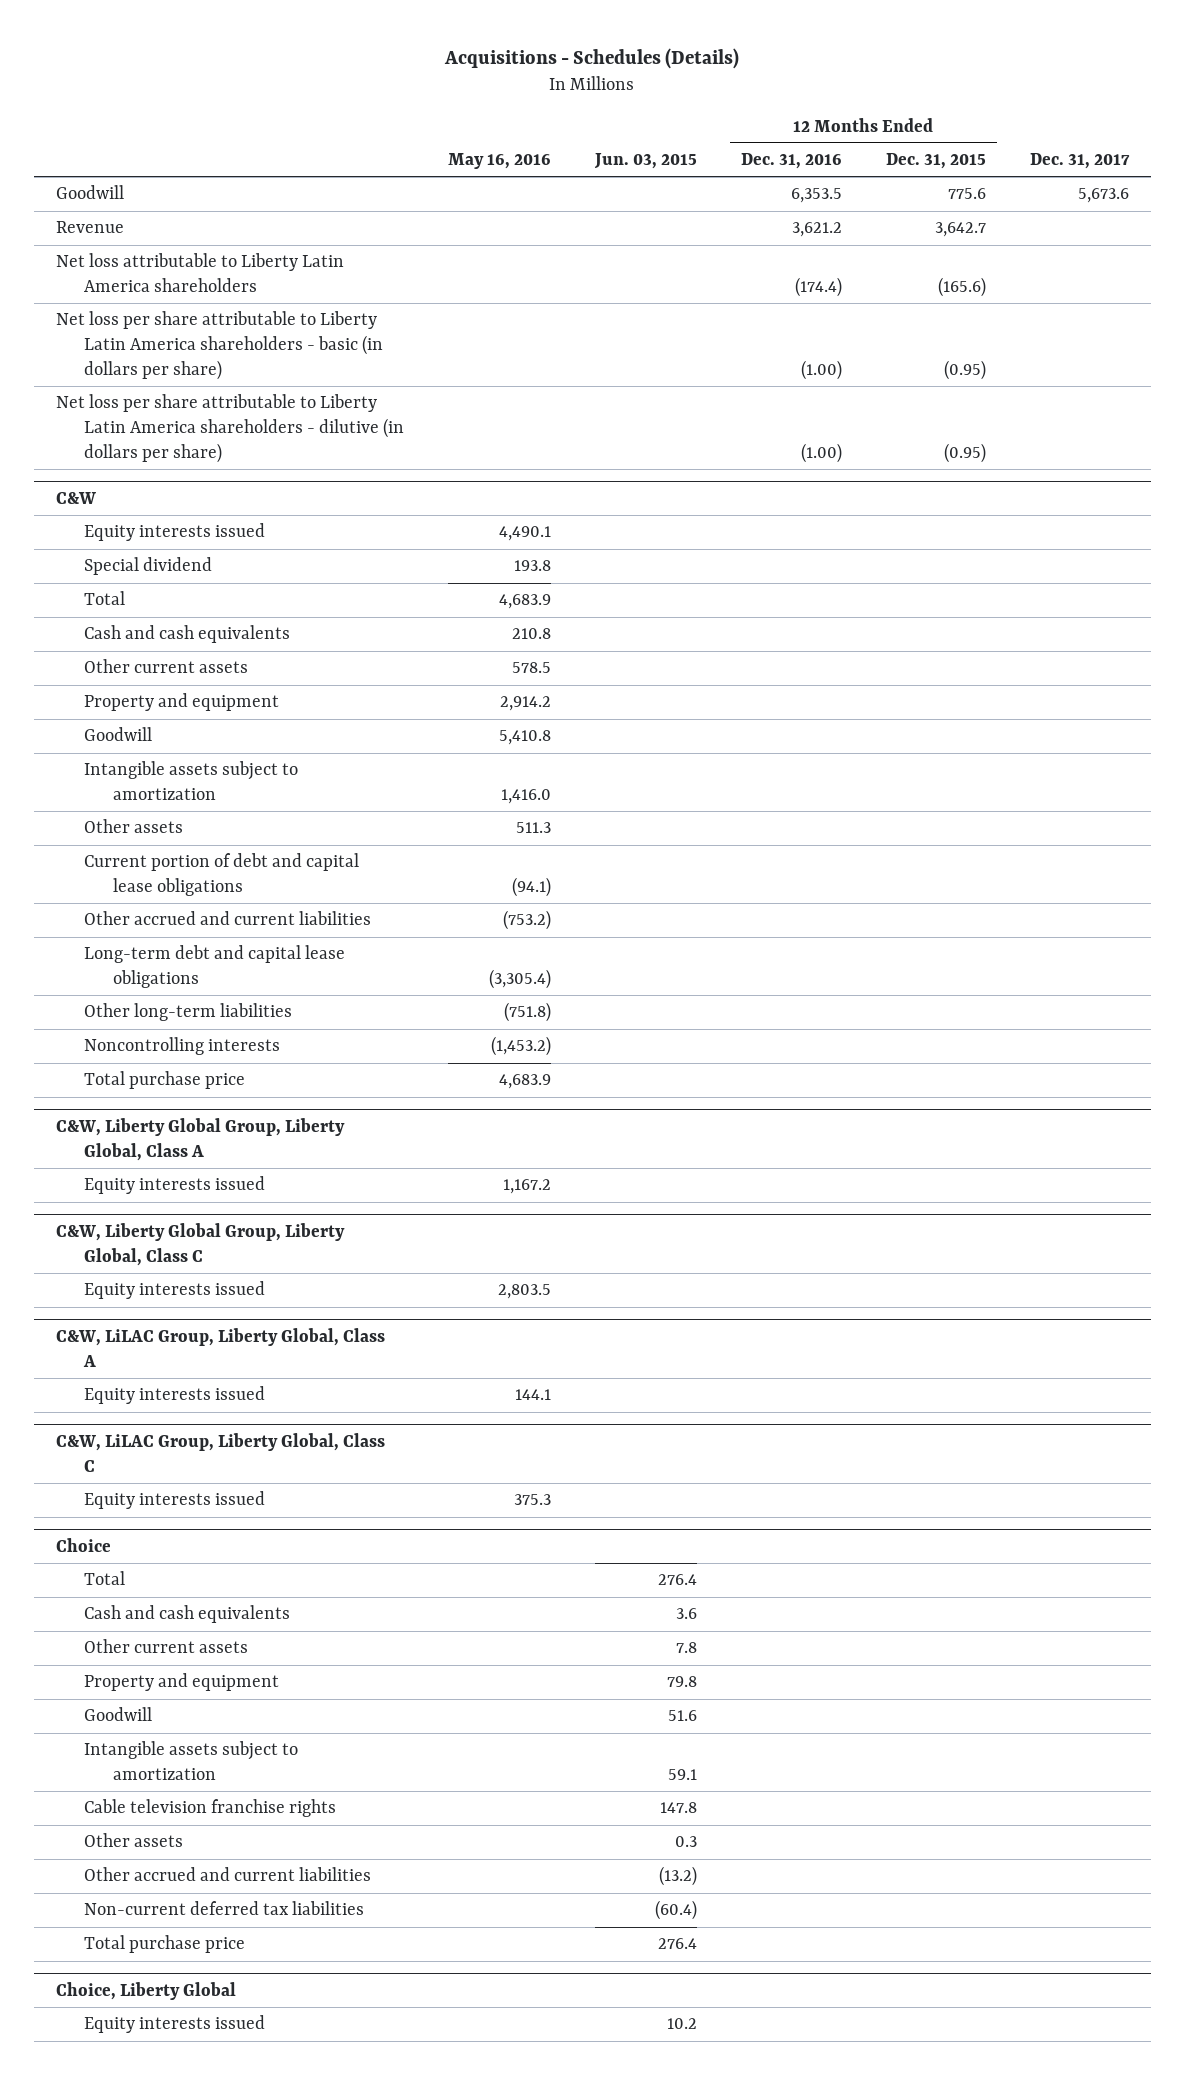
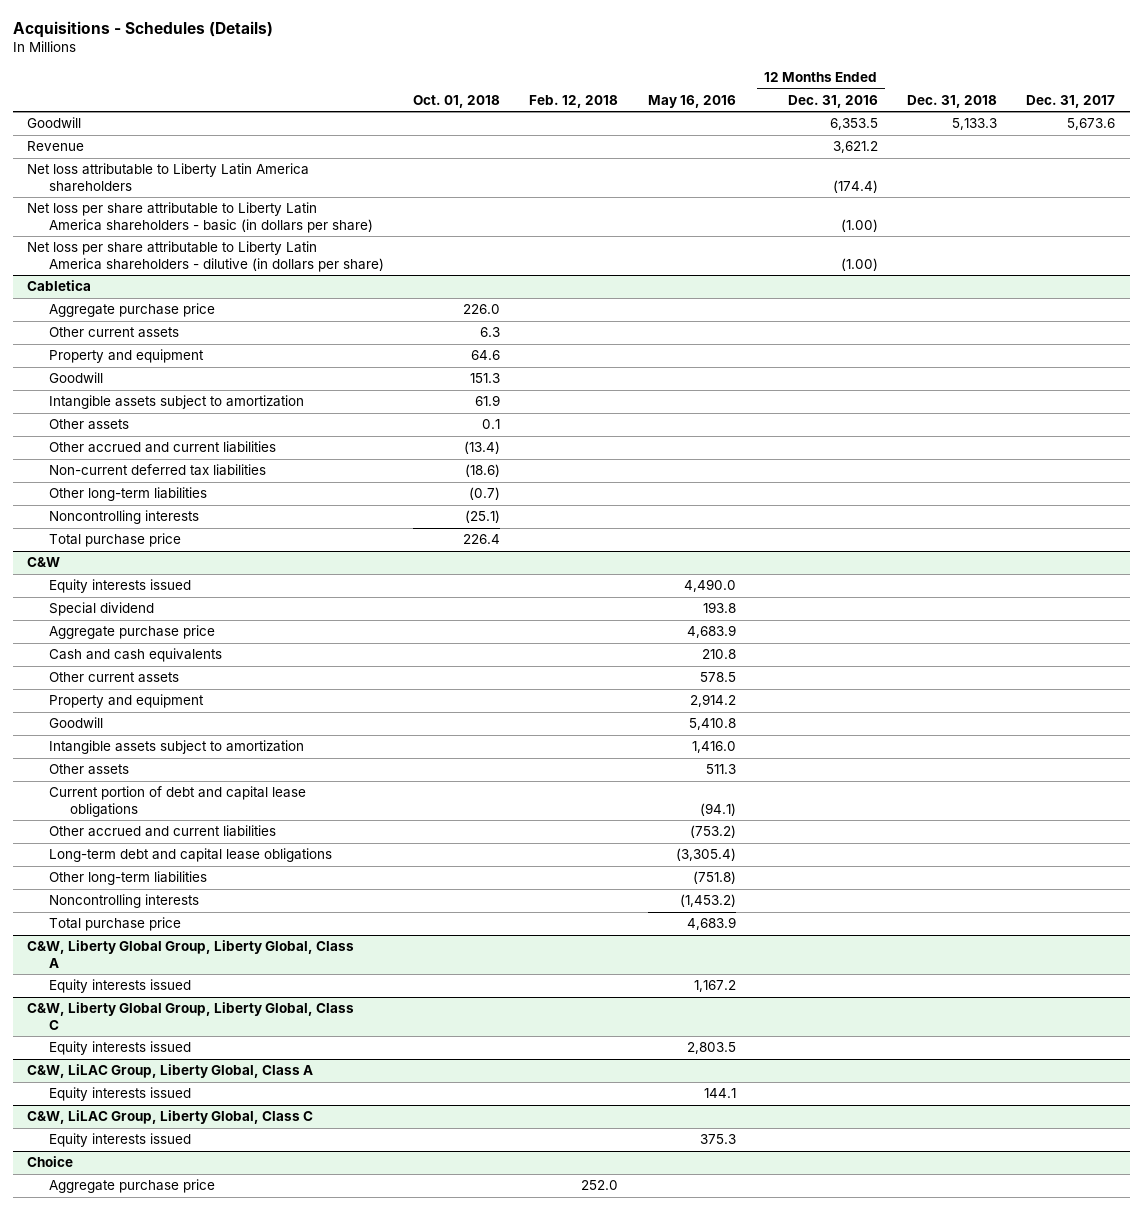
[594,153,698,170] Jun. 03, 2015 -> none
[885,153,986,170] Dec. 31, 2015 -> none
none -> [412,94,500,108] Oct. 01, 2018
none -> [529,94,619,108] Feb. 12, 2018
none -> [907,94,998,108] Dec. 31, 2018
none -> [27,280,92,292] Cabletica
none -> [48,303,215,318] Aggregate purchase price
none -> [48,327,179,339] Other current assets
none -> [48,349,204,364] Property and equipment
none -> [48,372,103,384] Goodwill
none -> [48,395,304,410] Intangible assets subject to amortization
none -> [48,419,129,431] Other assets
none -> [48,441,276,454] Other accrued and current liabilities
none -> [48,464,266,477] Non-current deferred tax liabilities
none -> [48,487,207,502] Other long-term liabilities
none -> [48,510,199,525] Noncontrolling interests
none -> [48,533,181,548] Total purchase price
[499,526,552,542] 4,490.1 -> [683,579,736,593] 4,490.0
[84,591,126,606] Total -> [48,625,215,640] Aggregate purchase price
[84,1605,291,1624] Cash and cash equivalents -> none
[84,1639,249,1654] Other current assets -> none
[84,1673,280,1692] Property and equipment -> none
[84,1707,153,1722] Goodwill -> none
[84,1741,299,1781] Intangible assets subject to amortization -> none
[84,1799,337,1818] Cable television franchise rights -> none
[84,1833,184,1848] Other assets -> none
[84,1867,372,1882] Other accrued and current liabilities -> none
[84,1901,365,1916] Non-current deferred tax liabilities -> none
[84,1935,246,1954] Total purchase price -> none
[55,1981,236,2000] Choice, Liberty Global -> none
[84,2015,266,2034] Equity interests issued -> none
[84,1571,126,1586] Total -> [48,1179,215,1194] Aggregate purchase price

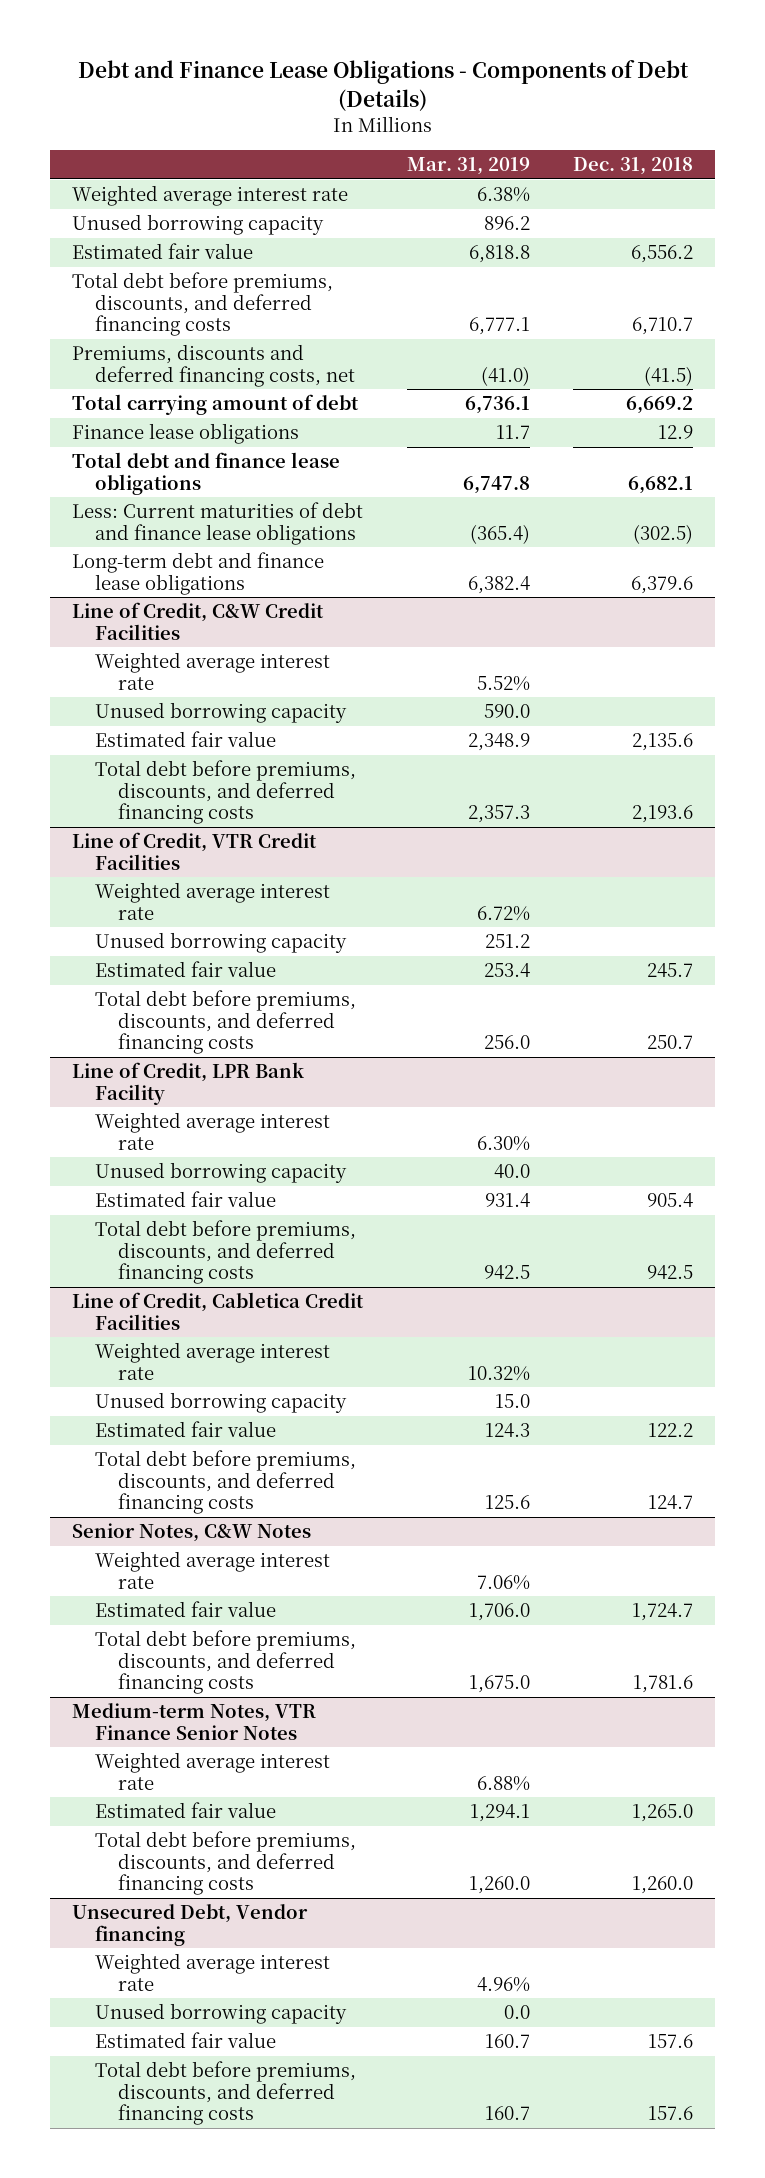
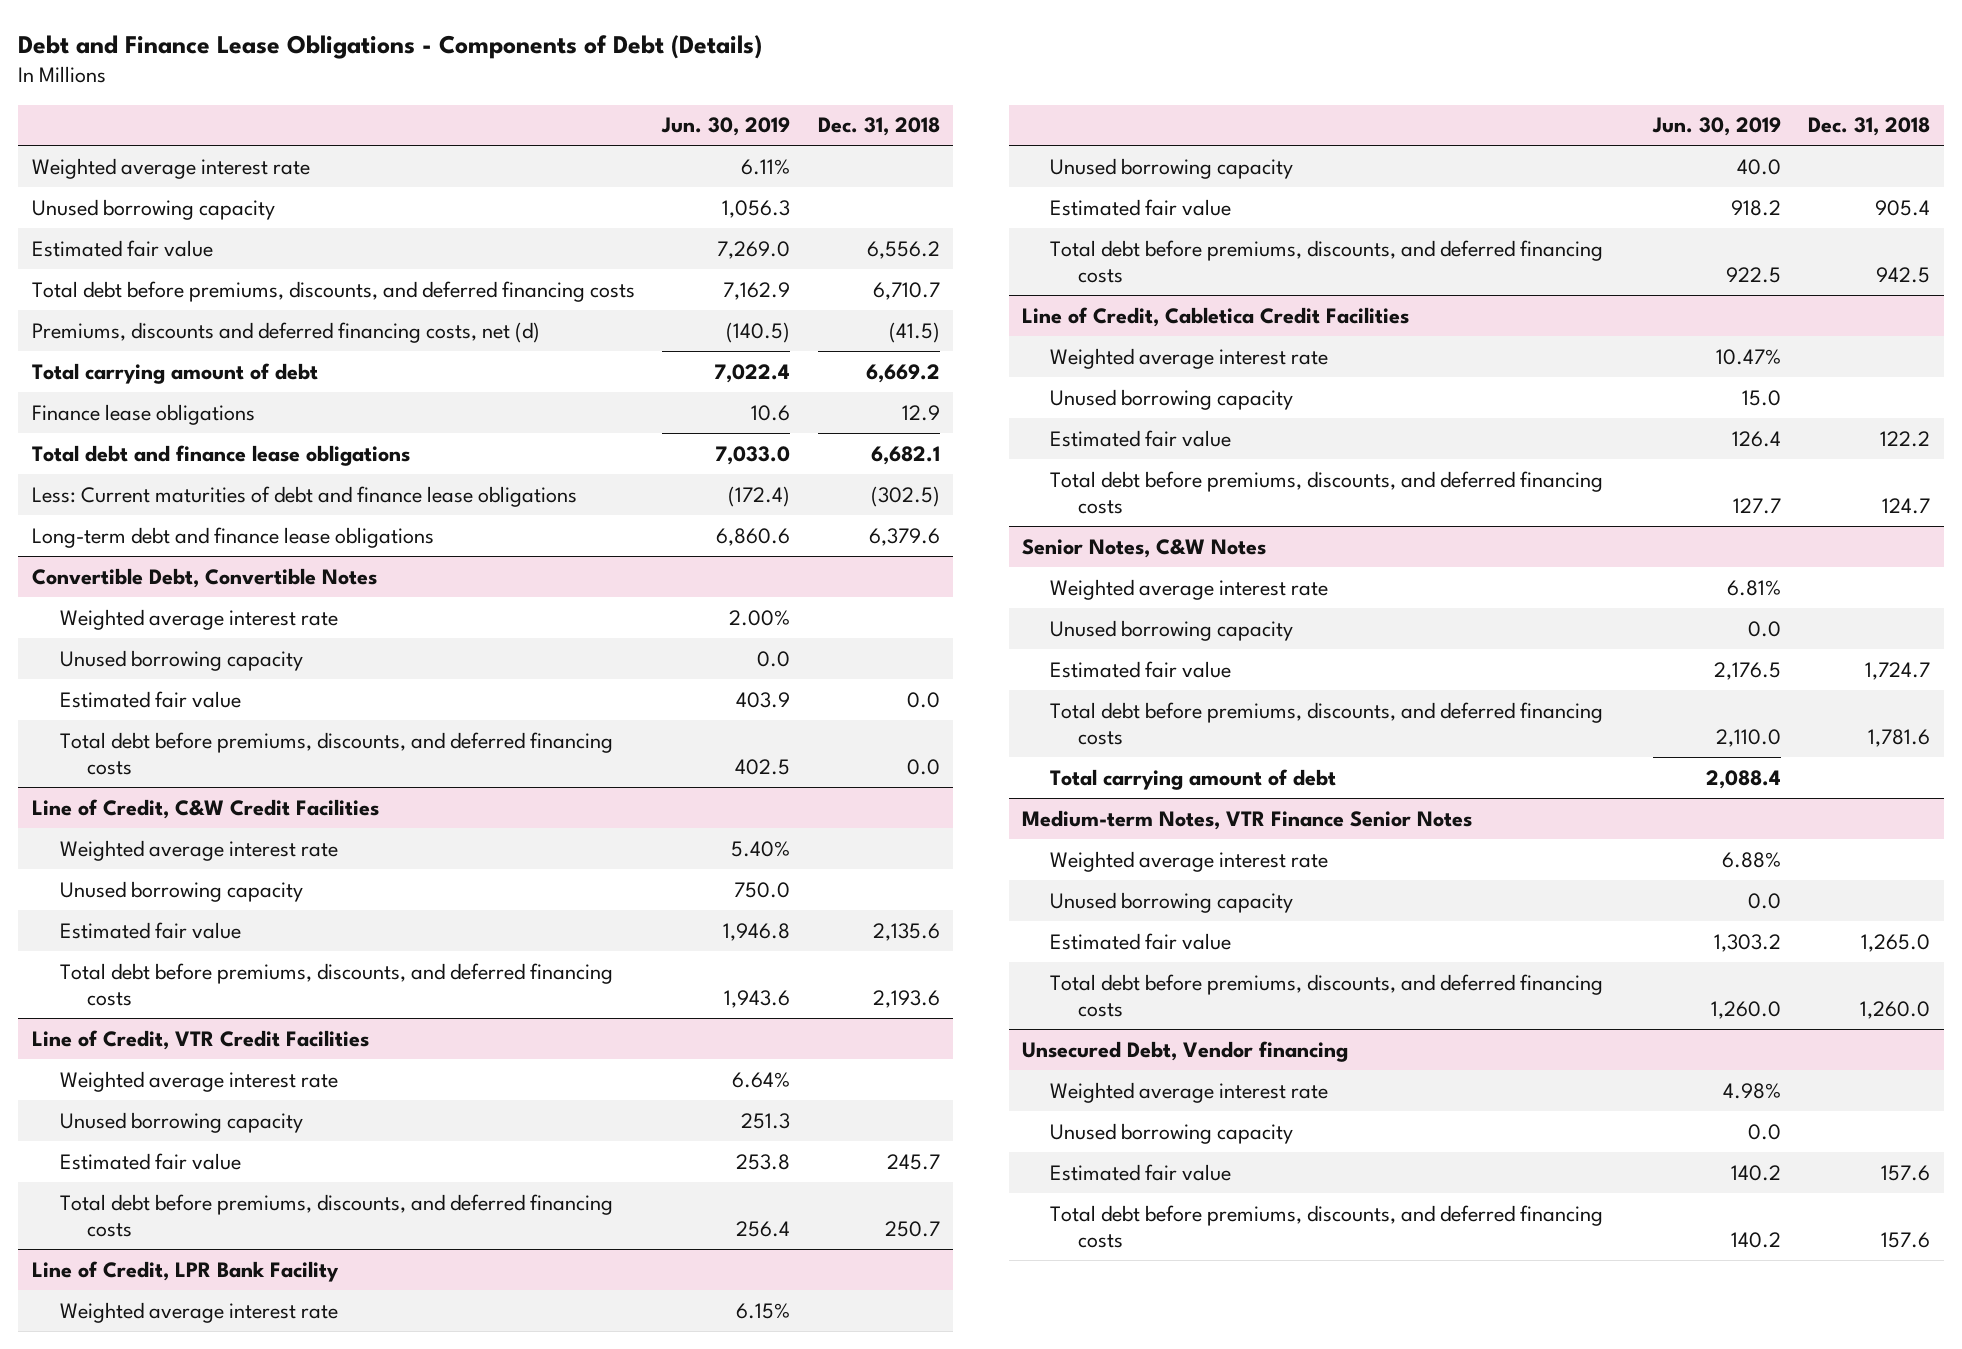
[406,157,530,176] Mar. 31, 2019 -> none
none -> [661,117,791,137] Jun. 30, 2019
[71,344,356,387] Premiums, discounts and deferred financing costs, net -> [31,321,540,343] Premiums, discounts and deferred financing costs, net (d)
none -> [31,567,377,588] Convertible Debt, Convertible Notes
none -> [59,608,338,630] Weighted average interest rate
none -> [59,649,303,671] Unused borrowing capacity
none -> [59,690,241,708] Estimated fair value
none -> [59,731,613,776] Total debt before premiums, discounts, and deferred financing costs
none -> [1050,619,1294,641] Unused borrowing capacity
none -> [1050,768,1337,790] Total carrying amount of debt
none -> [1050,891,1294,913] Unused borrowing capacity

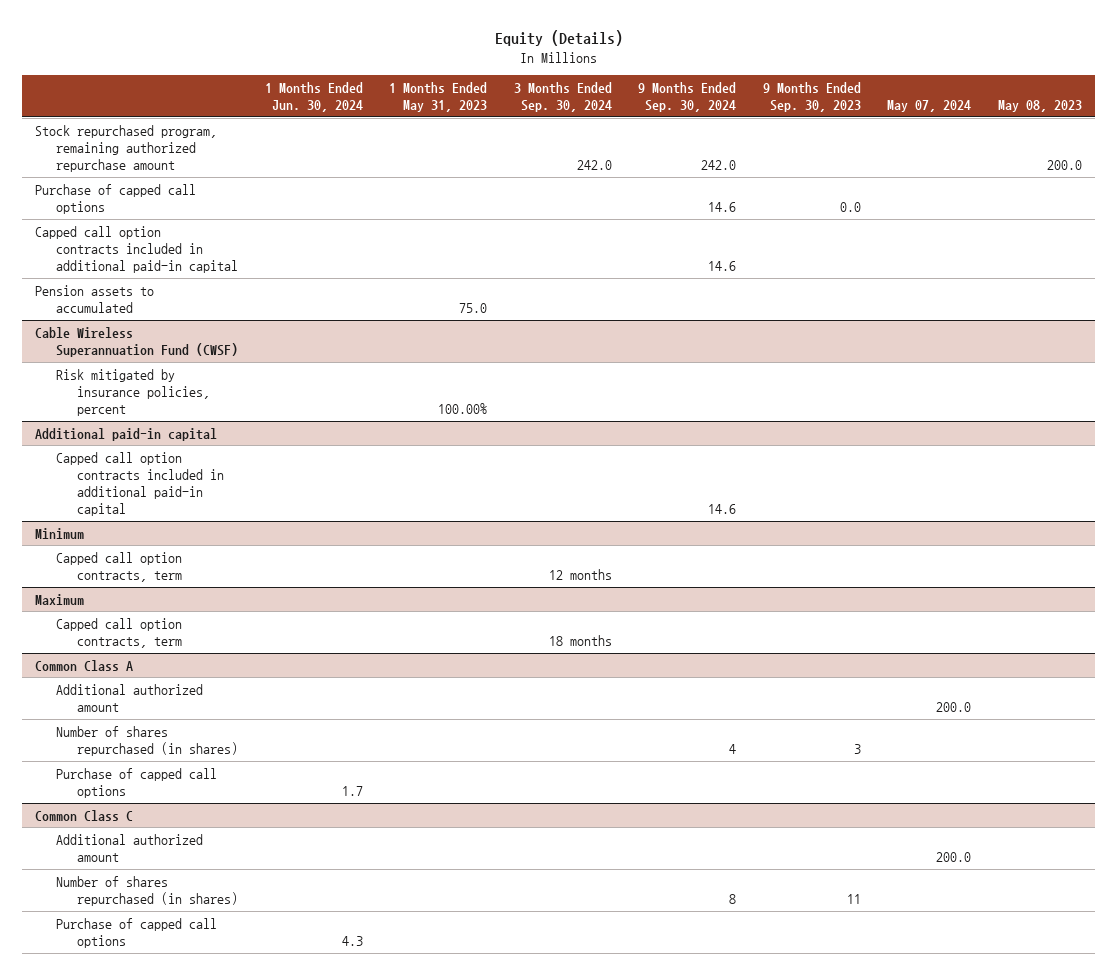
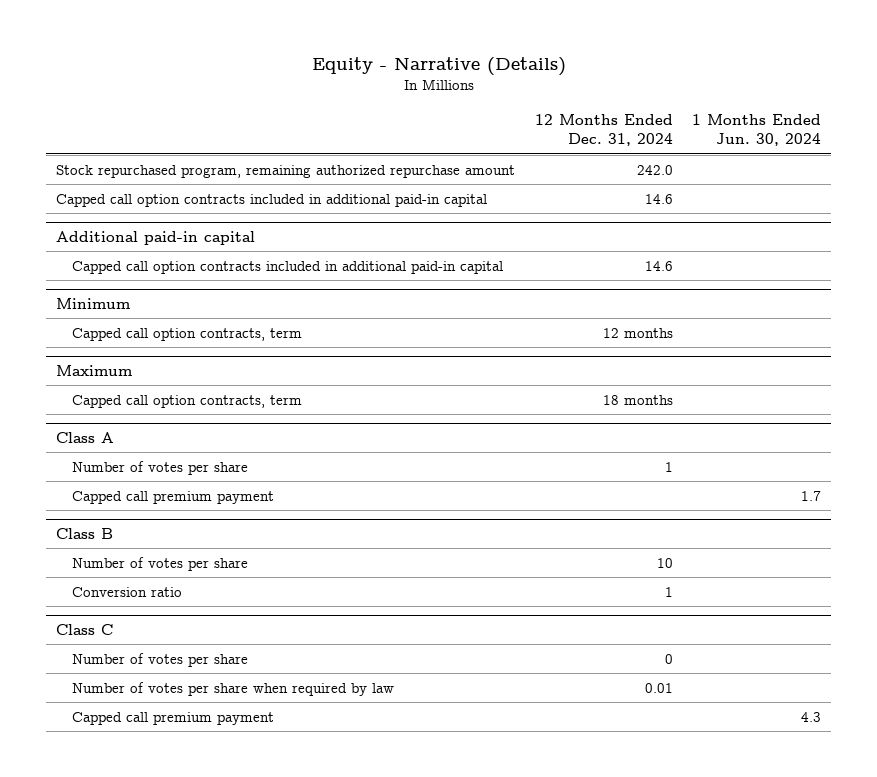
[494,30,623,47] Equity (Details) -> [311,56,566,76] Equity - Narrative (Details)
[389,81,488,113] 1 Months Ended May 31, 2023 -> none
[513,81,612,113] 3 Months Ended Sep. 30, 2024 -> none
[638,81,737,113] 9 Months Ended Sep. 30, 2024 -> none
[762,81,861,113] 9 Months Ended Sep. 30, 2023 -> none
[887,100,972,113] May 07, 2024 -> none
[997,100,1082,113] May 08, 2023 -> none
none -> [534,114,673,147] 12 Months Ended Dec. 31, 2024
[35,183,197,214] Purchase of capped call options -> none
[35,284,155,313] Pension assets to accumulated -> none
[35,326,239,357] Cable Wireless Superannuation Fund (CWSF) -> none
[56,368,211,417] Risk mitigated by insurance policies, percent -> none
[56,683,204,712] Additional authorized amount -> none
[56,725,239,756] Number of shares repurchased (in shares) -> none
[56,833,204,862] Additional authorized amount -> none
[56,875,239,906] Number of shares repurchased (in shares) -> none
[35,659,134,671] Common Class A -> [55,432,114,444] Class A
none -> [72,460,249,475] Number of votes per share
[56,767,218,798] Purchase of capped call options -> [72,490,275,504] Capped call premium payment
none -> [55,528,113,540] Class B
none -> [72,556,249,571] Number of votes per share
none -> [72,586,183,597] Conversion ratio
[35,809,134,821] Common Class C -> [55,624,113,636] Class C
none -> [72,652,249,667] Number of votes per share
none -> [72,681,395,696] Number of votes per share when required by law
[56,917,218,948] Purchase of capped call options -> [72,711,275,725] Capped call premium payment

